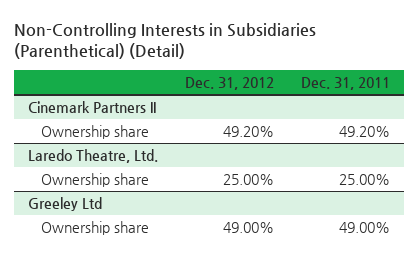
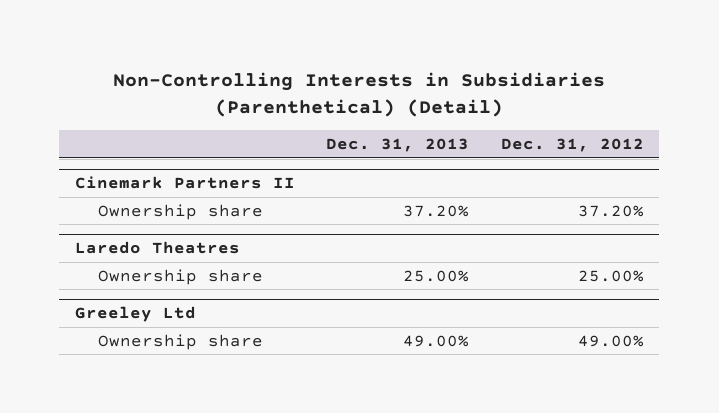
[301,77,391,91] Dec. 31, 2011 -> none
none -> [326,138,470,153] Dec. 31, 2013
[27,148,158,163] Laredo Theatre, Ltd. -> none
[223,125,275,137] 49.20% -> [577,204,644,217] 37.20%
none -> [75,240,241,254] Laredo Theatres

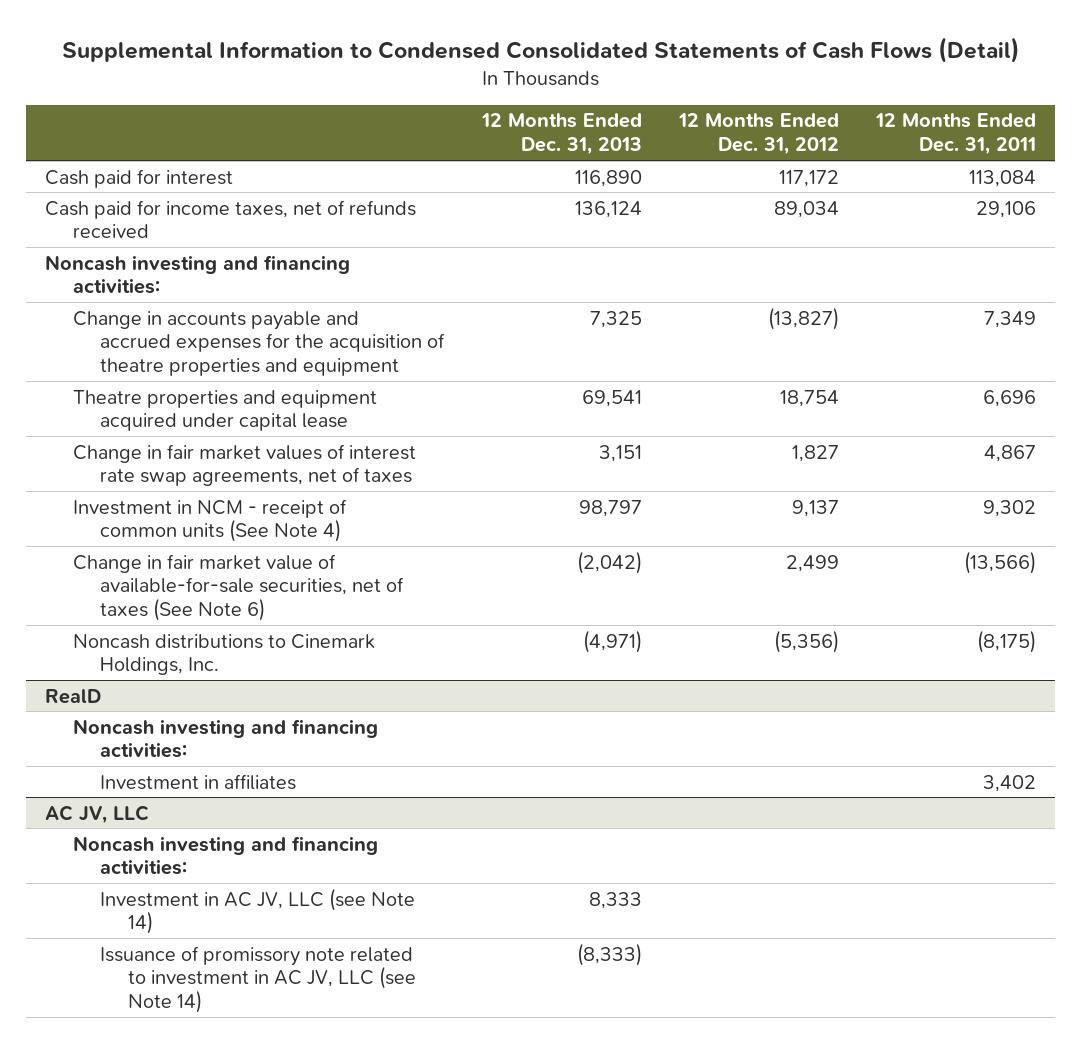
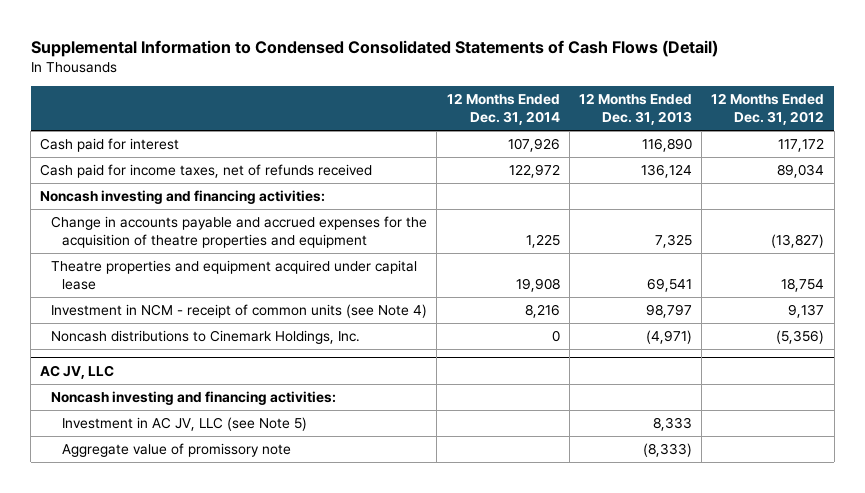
[875,113,1037,156] 12 Months Ended Dec. 31, 2011 -> none
none -> [446,93,560,126] 12 Months Ended Dec. 31, 2014
[72,443,416,487] Change in fair market values of interest rate swap agreements, net of taxes -> none
[72,553,405,622] Change in fair market value of available-for-sale securities, net of taxes (See Note 6) -> none
[72,498,347,543] Investment in NCM - receipt of common units (See Note 4) -> [51,304,428,319] Investment in NCM - receipt of common units (see Note 4)
[45,688,102,704] RealD -> none
[72,718,378,759] Noncash investing and financing activities: -> none
[100,773,297,790] Investment in affiliates -> none
[100,887,416,935] Investment in AC JV, LLC (see Note 14) -> [62,417,308,432] Investment in AC JV, LLC (see Note 5)
[100,945,416,1014] Issuance of promissory note related to investment in AC JV, LLC (see Note 14) -> [62,443,292,458] Aggregate value of promissory note

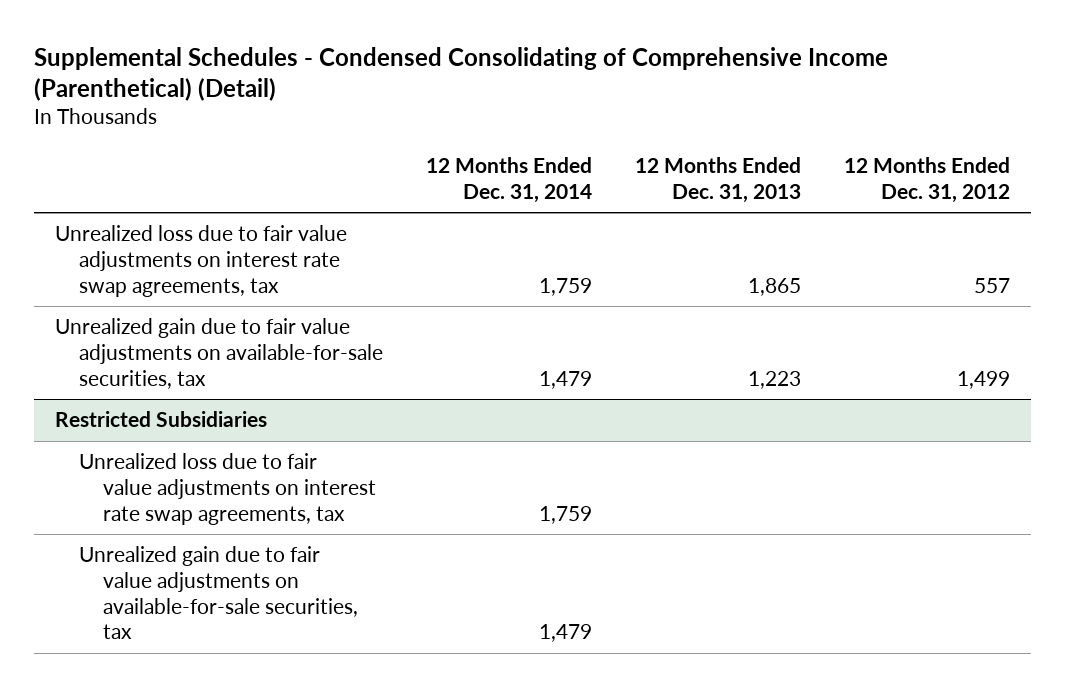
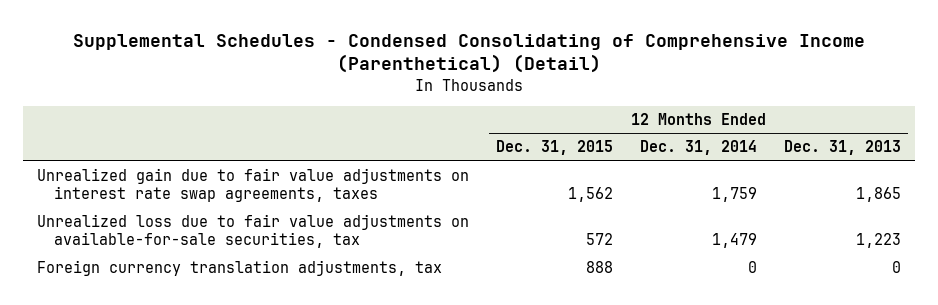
[843,157,1010,203] 12 Months Ended Dec. 31, 2012 -> none
none -> [496,140,614,156] Dec. 31, 2015
[55,411,268,428] Restricted Subsidiaries -> none
[79,453,376,525] Unrealized loss due to fair value adjustments on interest rate swap agreements, tax -> none
[79,546,358,640] Unrealized gain due to fair value adjustments on available-for-sale securities, tax -> none
[55,225,348,297] Unrealized loss due to fair value adjustments on interest rate swap agreements, tax -> [36,168,469,203] Unrealized gain due to fair value adjustments on interest rate swap agreements, taxes
[55,318,384,389] Unrealized gain due to fair value adjustments on available-for-sale securities, tax -> [36,214,469,249] Unrealized loss due to fair value adjustments on available-for-sale securities, tax
none -> [36,260,442,277] Foreign currency translation adjustments, tax

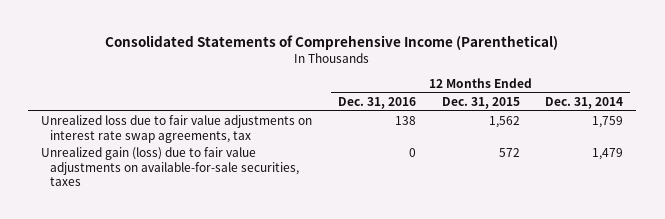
[73,33,866,74] Supplemental Schedules - Condensed Consolidating of Comprehensive Income (Parenthetical) (Detail) -> [105,34,559,50] Consolidated Statements of Comprehensive Income (Parenthetical)
[784,140,902,156] Dec. 31, 2013 -> none
none -> [337,97,416,110] Dec. 31, 2016
[36,260,442,277] Foreign currency translation adjustments, tax -> none
[36,168,469,203] Unrealized gain due to fair value adjustments on interest rate swap agreements, taxes -> [41,115,313,143] Unrealized loss due to fair value adjustments on interest rate swap agreements, tax
[36,214,469,249] Unrealized loss due to fair value adjustments on available-for-sale securities, tax -> [41,147,300,186] Unrealized gain (loss) due to fair value adjustments on available-for-sale securities, taxes

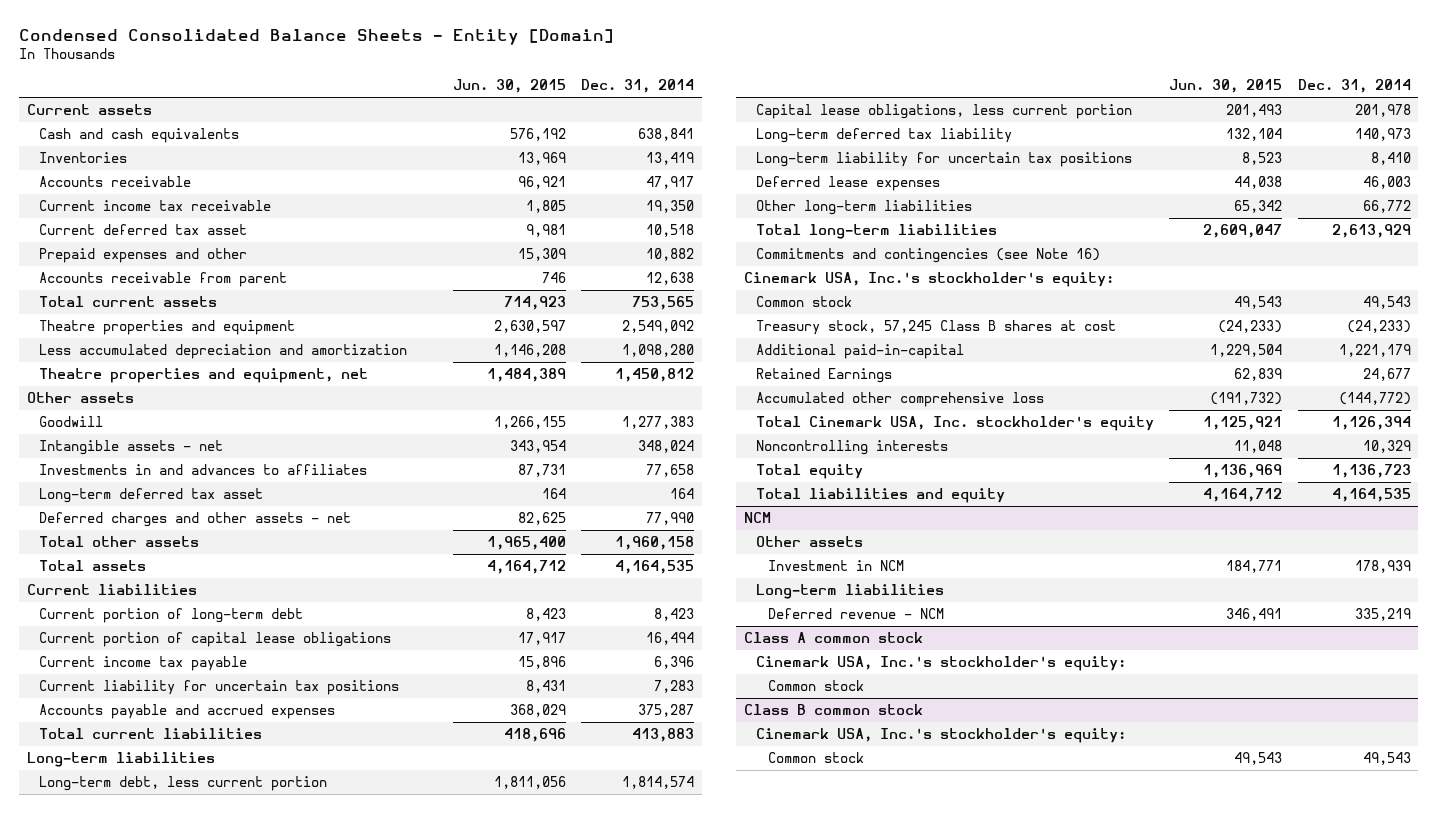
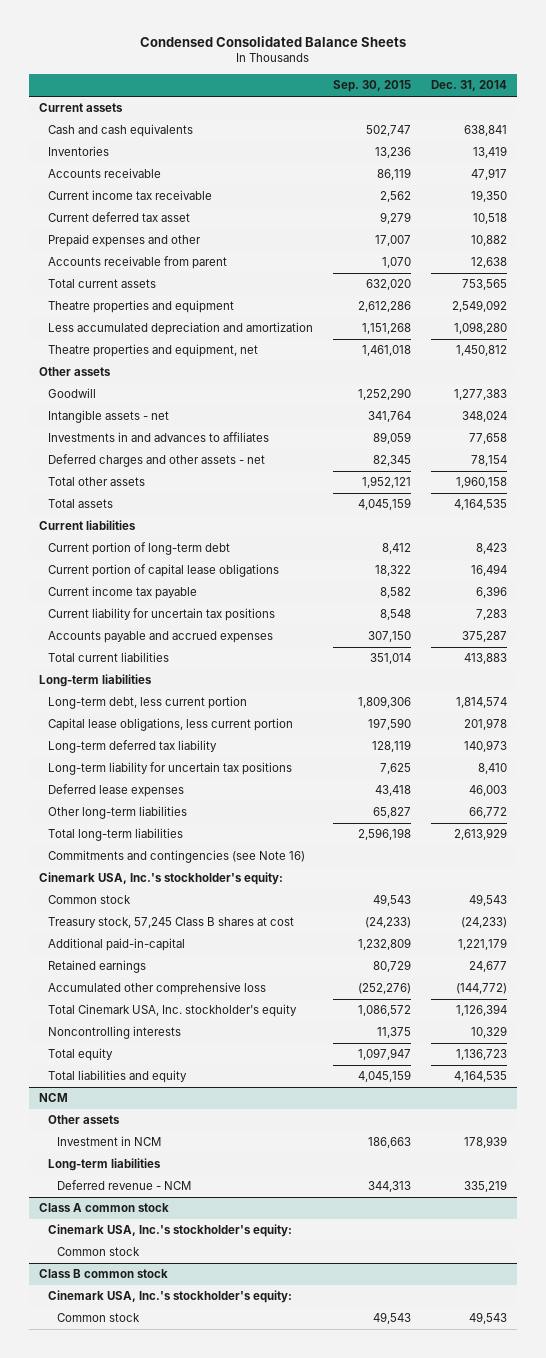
[19,28,615,45] Condensed Consolidated Balance Sheets - Entity [Domain] -> [140,36,407,48] Condensed Consolidated Balance Sheets
[452,79,566,94] Jun. 30, 2015 -> none
none -> [333,80,412,93] Sep. 30, 2015
[39,488,264,504] Long-term deferred tax asset -> none
[646,512,695,526] 77,990 -> [470,455,507,467] 78,154
[755,368,892,384] Retained Earnings -> [48,960,147,974] Retained earnings

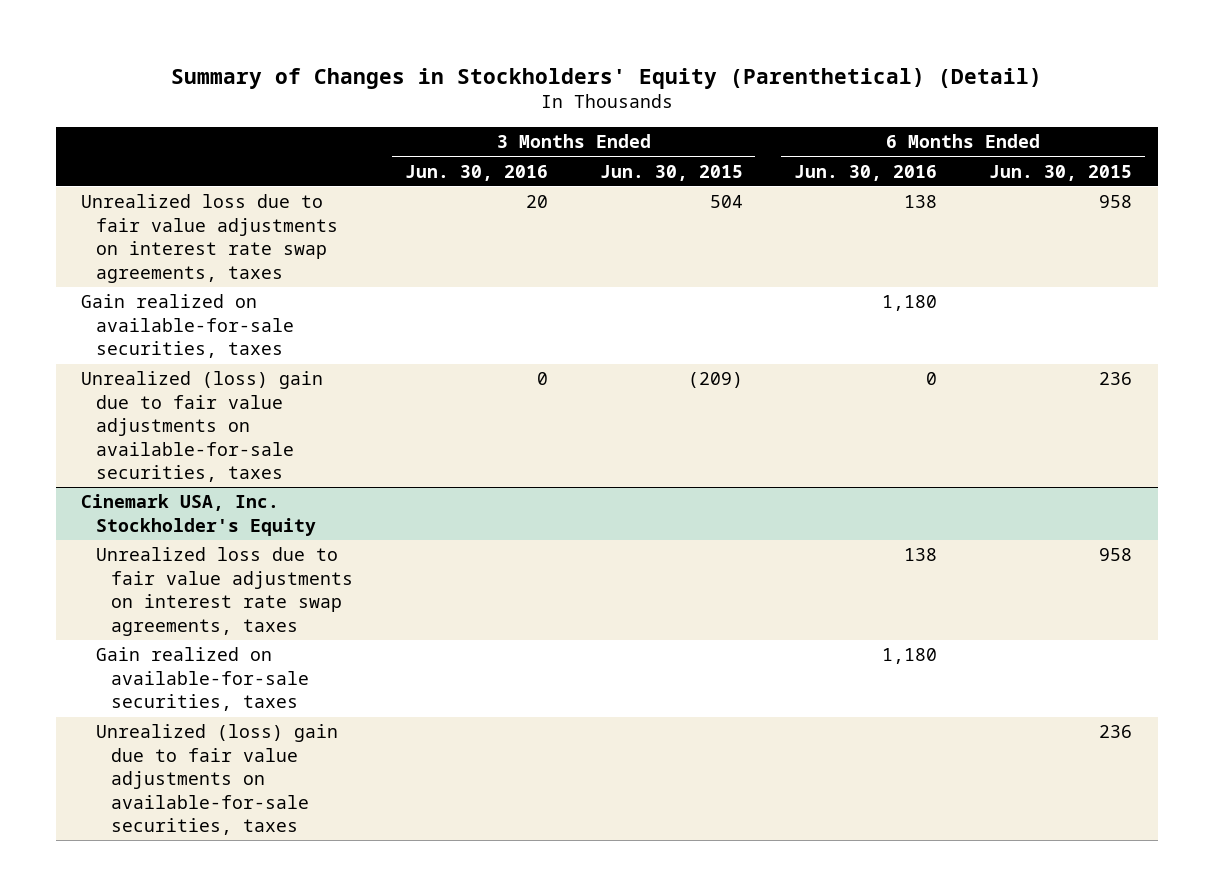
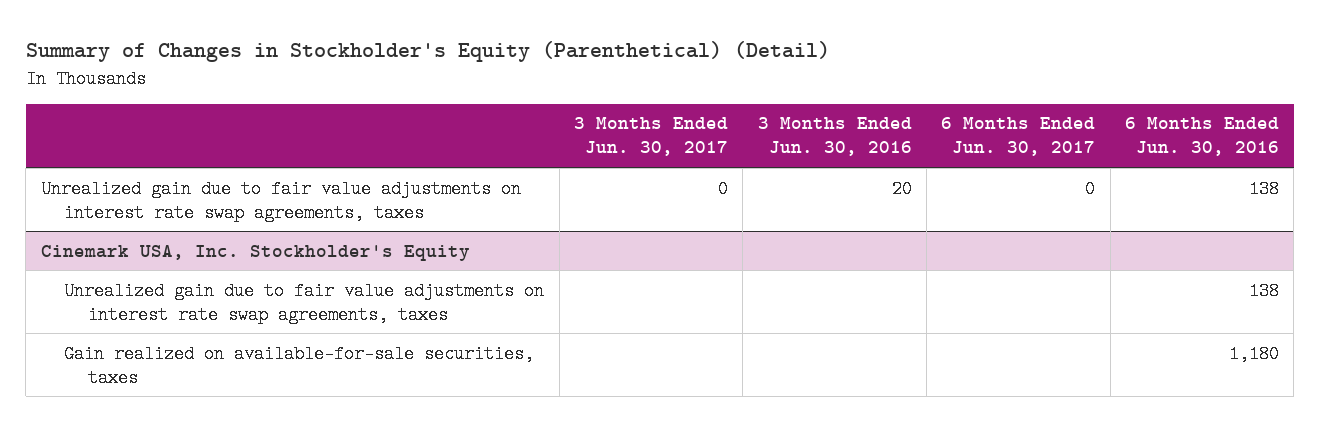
[170,67,1042,89] Summary of Changes in Stockholders' Equity (Parenthetical) (Detail) -> [25,40,830,62] Summary of Changes in Stockholder's Equity (Parenthetical) (Detail)
[599,164,743,181] Jun. 30, 2015 -> none
[989,164,1133,181] Jun. 30, 2015 -> none
none -> [573,117,728,157] 3 Months Ended Jun. 30, 2017
none -> [941,117,1096,157] 6 Months Ended Jun. 30, 2017
[81,294,295,359] Gain realized on available-for-sale securities, taxes -> none
[81,371,324,483] Unrealized (loss) gain due to fair value adjustments on available-for-sale securities, taxes -> none
[81,194,339,283] Unrealized loss due to fair value adjustments on interest rate swap agreements, taxes -> [40,179,521,222] Unrealized gain due to fair value adjustments on interest rate swap agreements, taxes
[96,547,353,636] Unrealized loss due to fair value adjustments on interest rate swap agreements, taxes -> [64,281,545,324] Unrealized gain due to fair value adjustments on interest rate swap agreements, taxes
[96,724,339,836] Unrealized (loss) gain due to fair value adjustments on available-for-sale securities, taxes -> none

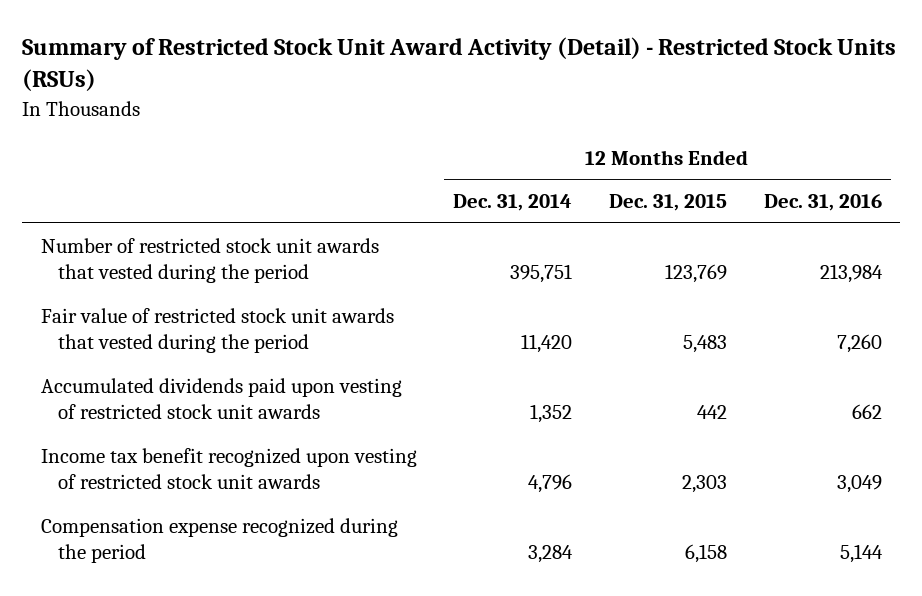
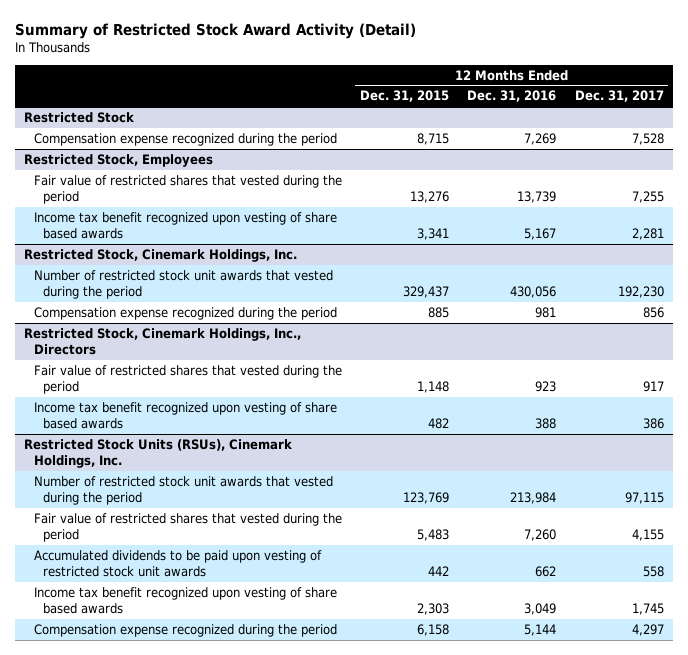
[22,36,897,92] Summary of Restricted Stock Unit Award Activity (Detail) - Restricted Stock Units (RSUs) -> [14,22,416,39] Summary of Restricted Stock Award Activity (Detail)
[453,194,573,212] Dec. 31, 2014 -> none
none -> [574,90,664,103] Dec. 31, 2017
none -> [23,112,134,124] Restricted Stock
none -> [33,133,337,147] Compensation expense recognized during the period
none -> [23,154,213,168] Restricted Stock, Employees
none -> [33,175,342,205] Fair value of restricted shares that vested during the period
none -> [33,212,337,240] Income tax benefit recognized upon vesting of share based awards
none -> [23,249,297,263] Restricted Stock, Cinemark Holdings, Inc.
none -> [33,270,333,300] Number of restricted stock unit awards that vested during the period
none -> [33,307,337,321] Compensation expense recognized during the period
none -> [23,328,301,356] Restricted Stock, Cinemark Holdings, Inc., Directors
none -> [33,365,342,395] Fair value of restricted shares that vested during the period
none -> [33,402,337,430] Income tax benefit recognized upon vesting of share based awards
none -> [23,439,292,469] Restricted Stock Units (RSUs), Cinemark Holdings, Inc.
[40,307,394,354] Fair value of restricted stock unit awards that vested during the period -> [33,513,342,543] Fair value of restricted shares that vested during the period
[40,377,402,420] Accumulated dividends paid upon vesting of restricted stock unit awards -> [33,550,322,578] Accumulated dividends to be paid upon vesting of restricted stock unit awards
[40,447,417,490] Income tax benefit recognized upon vesting of restricted stock unit awards -> [33,587,337,615] Income tax benefit recognized upon vesting of share based awards

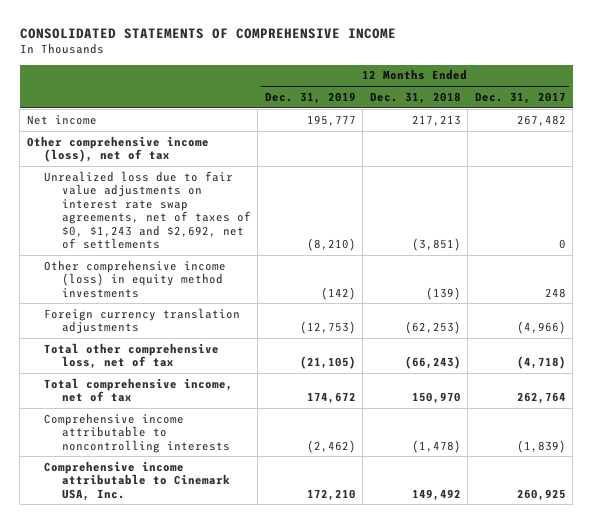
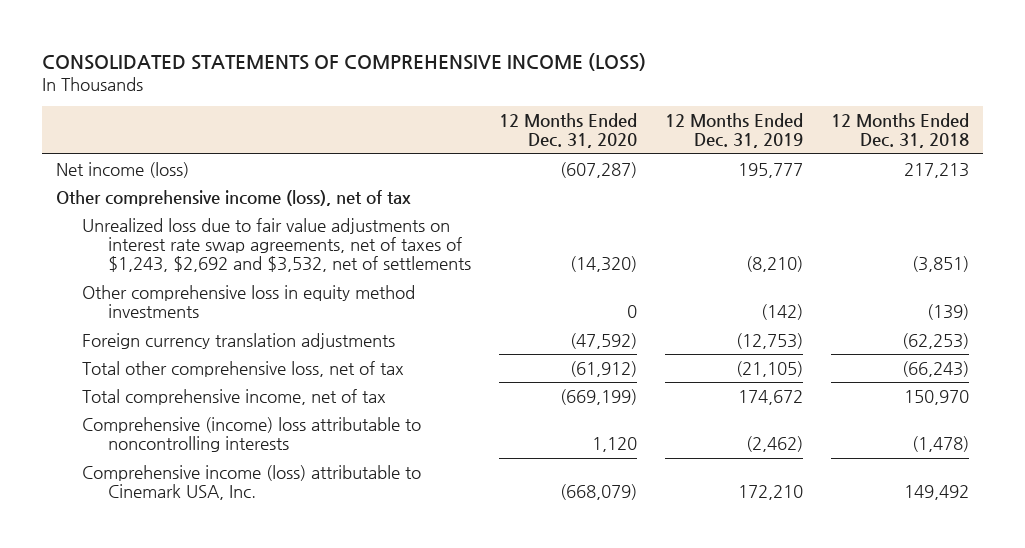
[19,27,396,39] CONSOLIDATED STATEMENTS OF COMPREHENSIVE INCOME -> [41,52,646,71] CONSOLIDATED STATEMENTS OF COMPREHENSIVE INCOME (LOSS)
[474,92,566,105] Dec. 31, 2017 -> none
none -> [498,113,637,149] 12 Months Ended Dec. 31, 2020
[26,114,97,125] Net income -> [55,161,189,178] Net income (loss)
[44,170,251,250] Unrealized loss due to fair value adjustments on interest rate swap agreements, net of taxes of $0, $1,243 and $2,692, net of settlements -> [81,217,471,273] Unrealized loss due to fair value adjustments on interest rate swap agreements, net of taxes of $1,243, $2,692 and $3,532, net of settlements
[44,259,227,298] Other comprehensive income (loss) in equity method investments -> [81,284,415,319] Other comprehensive loss in equity method investments
[44,412,230,453] Comprehensive income attributable to noncontrolling interests -> [81,416,421,453] Comprehensive (income) loss attributable to noncontrolling interests
[44,460,230,501] Comprehensive income attributable to Cinemark USA, Inc. -> [81,464,421,501] Comprehensive income (loss) attributable to Cinemark USA, Inc.

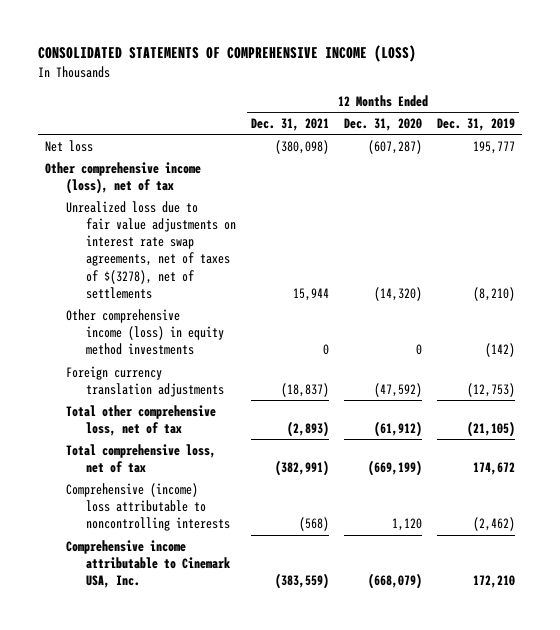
[831,113,970,149] 12 Months Ended Dec. 31, 2018 -> none
none -> [251,117,330,131] Dec. 31, 2021
[55,161,189,178] Net income (loss) -> [45,139,94,152] Net loss
[81,217,471,273] Unrealized loss due to fair value adjustments on interest rate swap agreements, net of taxes of $1,243, $2,692 and $3,532, net of settlements -> [65,200,237,299] Unrealized loss due to fair value adjustments on interest rate swap agreements, net of taxes of $(3278), net of settlements
[81,284,415,319] Other comprehensive loss in equity method investments -> [65,308,225,356] Other comprehensive income (loss) in equity method investments
[81,388,386,405] Total comprehensive income, net of tax -> [65,443,216,474] Total comprehensive loss, net of tax
[81,464,421,501] Comprehensive income (loss) attributable to Cinemark USA, Inc. -> [65,539,231,589] Comprehensive income attributable to Cinemark USA, Inc.

